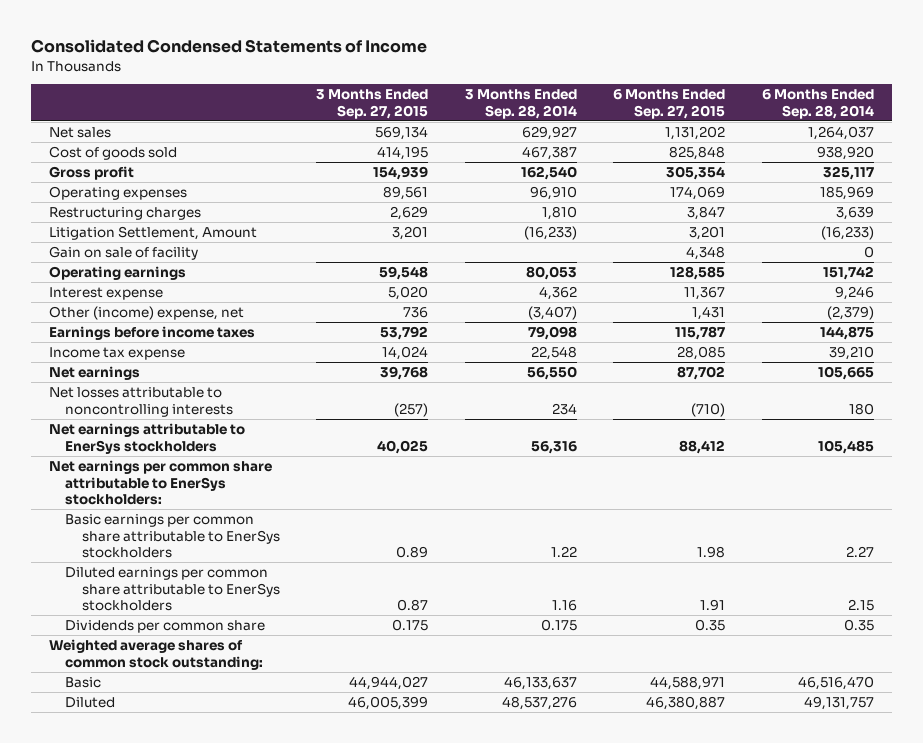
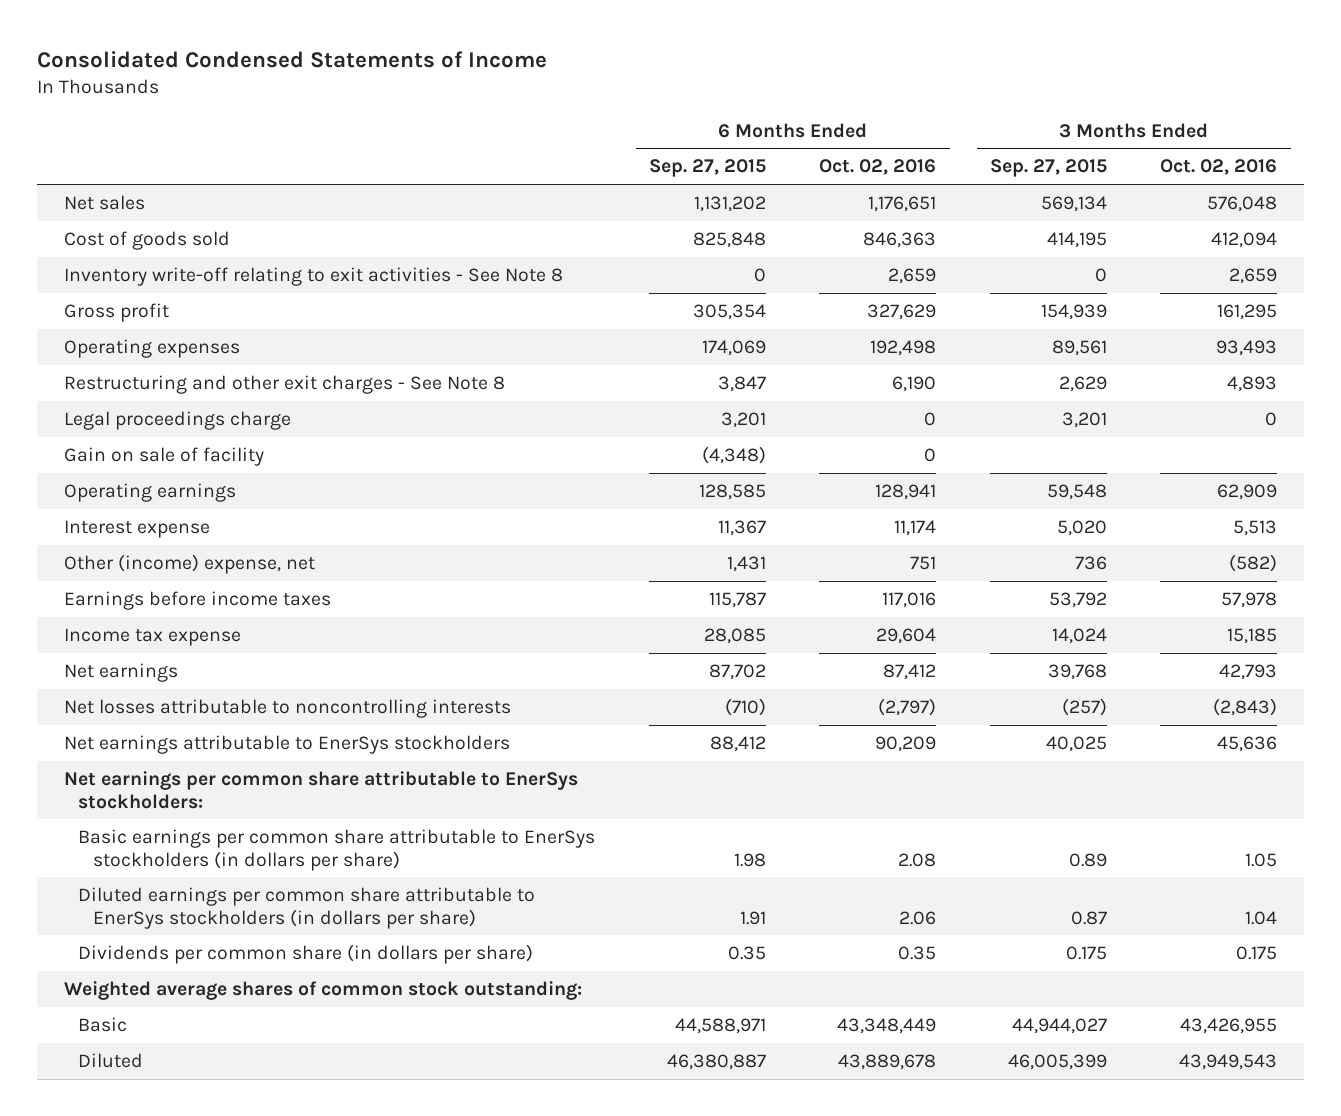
[464,89,577,119] 3 Months Ended Sep. 28, 2014 -> none
[761,89,874,119] 6 Months Ended Sep. 28, 2014 -> none
none -> [819,159,937,176] Oct. 02, 2016
none -> [1160,159,1278,176] Oct. 02, 2016
none -> [63,267,563,287] Inventory write-off relating to exit activities - See Note 8
[48,206,201,220] Restructuring charges -> [63,375,505,395] Restructuring and other exit charges - See Note 8
[48,225,257,240] Litigation Settlement, Amount -> [63,411,291,431] Legal proceedings charge
[686,245,726,260] 4,348 -> [701,446,766,465] (4,348)
[65,513,280,559] Basic earnings per common share attributable to EnerSys stockholders -> [78,829,596,871] Basic earnings per common share attributable to EnerSys stockholders (in dollars per share)
[65,566,280,612] Diluted earnings per common share attributable to EnerSys stockholders -> [78,887,536,929] Diluted earnings per common share attributable to EnerSys stockholders (in dollars per share)
[65,619,266,633] Dividends per common share -> [78,944,534,965] Dividends per common share (in dollars per share)

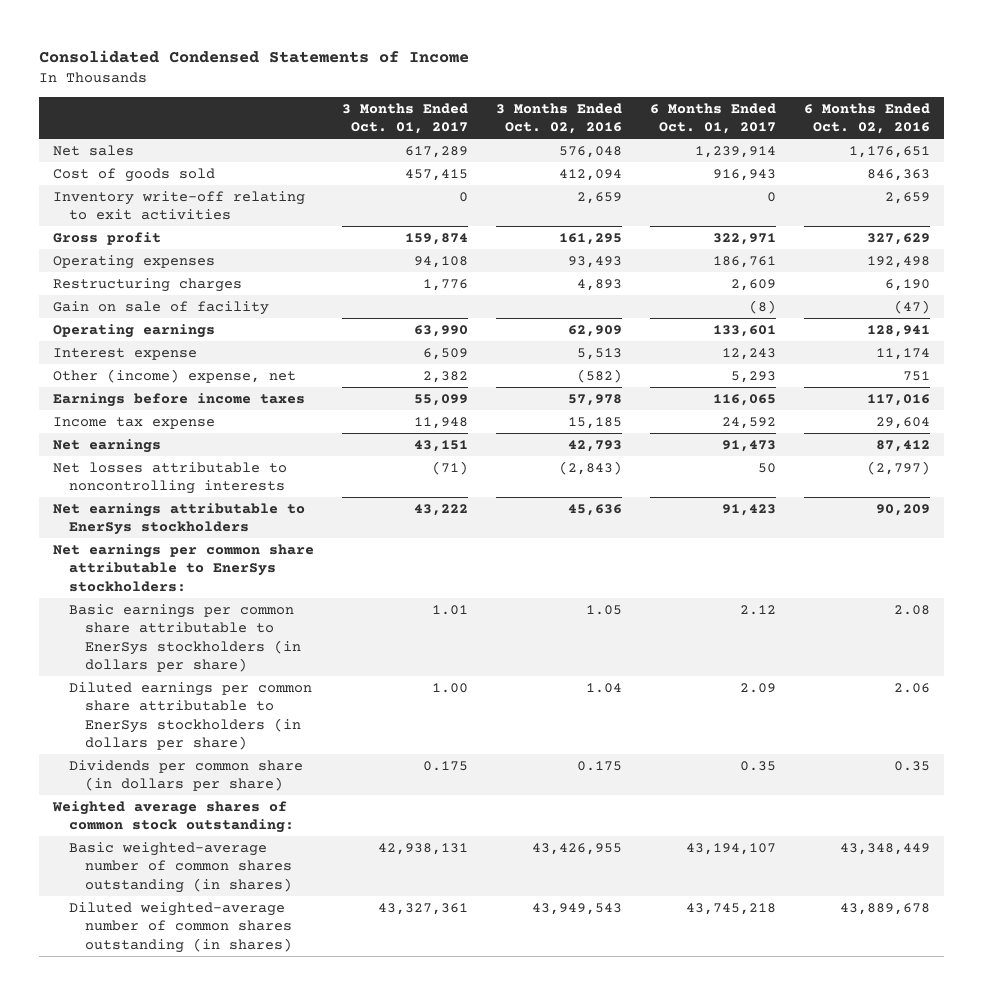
[648,159,766,178] Sep. 27, 2015 -> none
[989,159,1107,178] Sep. 27, 2015 -> none
none -> [341,102,468,135] 3 Months Ended Oct. 01, 2017
none -> [650,102,777,135] 6 Months Ended Oct. 01, 2017
[63,267,563,287] Inventory write-off relating to exit activities - See Note 8 -> [52,190,305,221] Inventory write-off relating to exit activities
[63,411,291,431] Legal proceedings charge -> none
[63,375,505,395] Restructuring and other exit charges - See Note 8 -> [52,277,242,292] Restructuring charges
[924,448,937,463] 0 -> [894,299,931,314] (47)
[78,1017,128,1033] Basic -> [68,841,292,893] Basic weighted-average number of common shares outstanding (in shares)
[78,1053,144,1069] Diluted -> [68,901,292,953] Diluted weighted-average number of common shares outstanding (in shares)

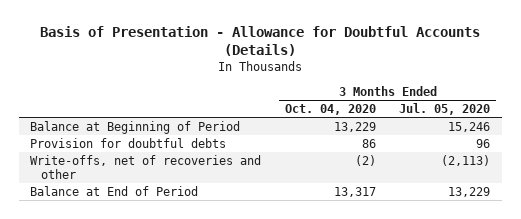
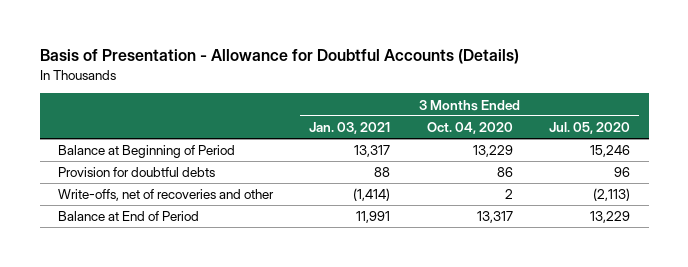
none -> [309,122,391,135] Jan. 03, 2021
[354,154,376,166] (2) -> [504,189,513,200] 2

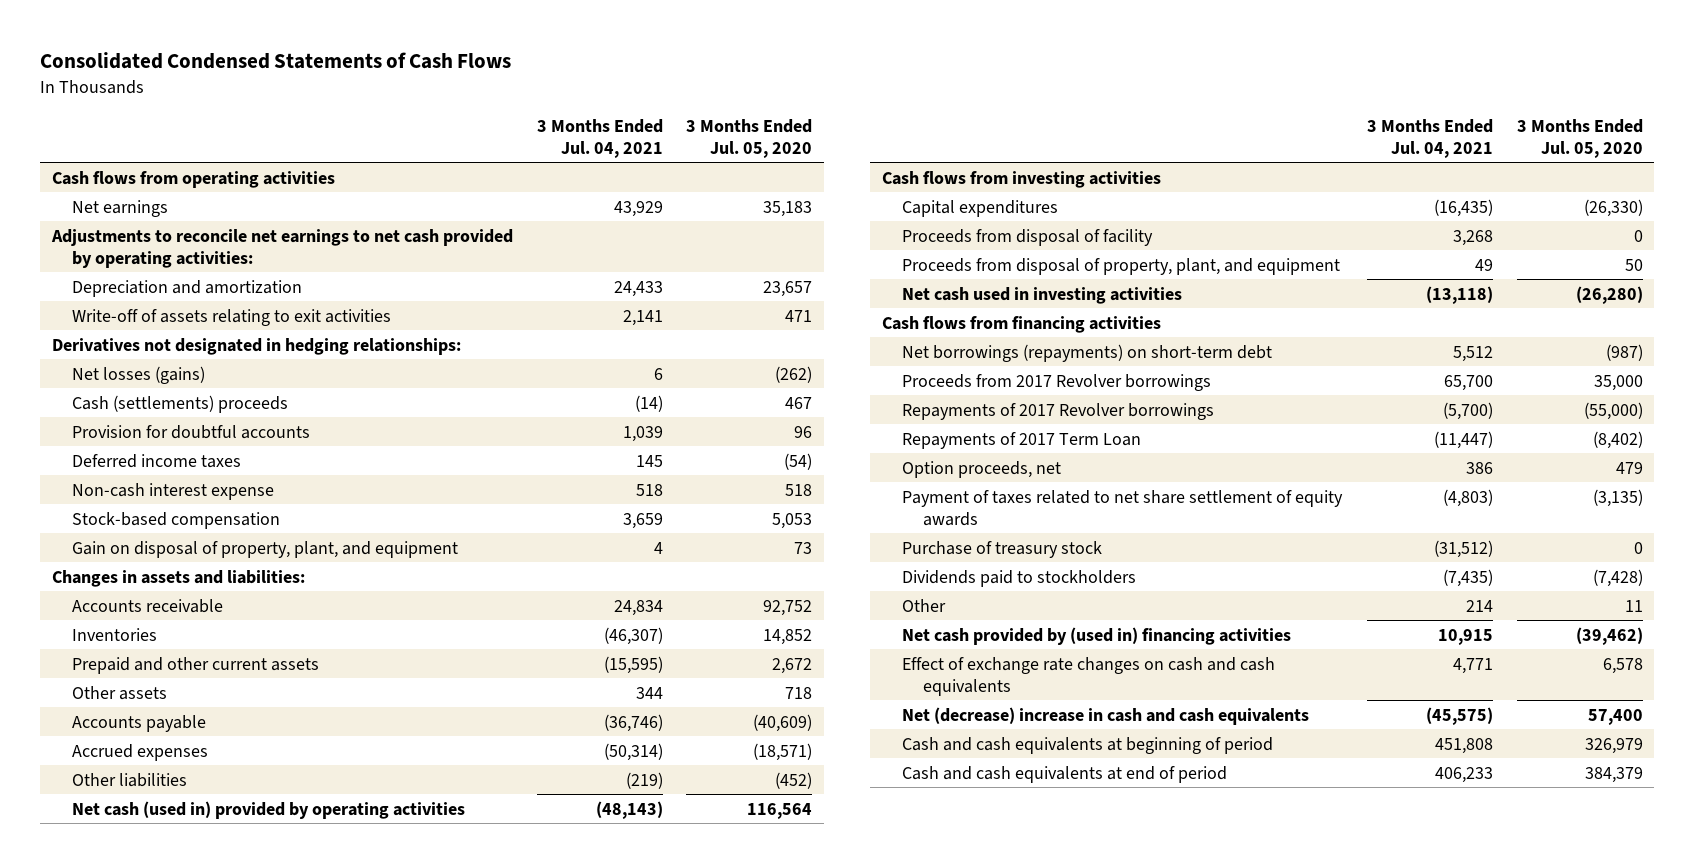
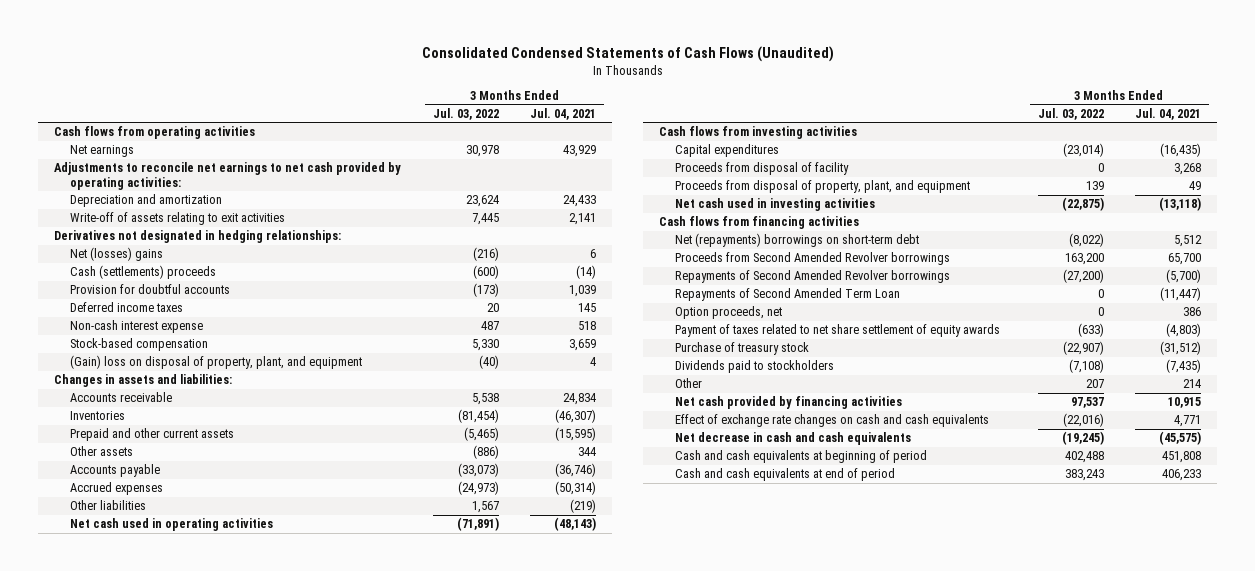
[39,52,511,70] Consolidated Condensed Statements of Cash Flows -> [421,45,834,62] Consolidated Condensed Statements of Cash Flows (Unaudited)
[686,118,813,158] 3 Months Ended Jul. 05, 2020 -> none
none -> [432,107,499,120] Jul. 03, 2022
[72,365,206,384] Net losses (gains) -> [69,247,163,262] Net (losses) gains
[72,540,459,558] Gain on disposal of property, plant, and equipment -> [69,355,362,370] (Gain) loss on disposal of property, plant, and equipment
[72,800,466,819] Net cash (used in) provided by operating activities -> [69,518,273,532] Net cash used in operating activities
[902,343,1273,362] Net borrowings (repayments) on short-term debt -> [674,233,919,248] Net (repayments) borrowings on short-term debt
[902,373,1212,391] Proceeds from 2017 Revolver borrowings -> [674,252,950,266] Proceeds from Second Amended Revolver borrowings
[902,402,1215,420] Repayments of 2017 Revolver borrowings -> [674,270,950,284] Repayments of Second Amended Revolver borrowings
[902,431,1142,449] Repayments of 2017 Term Loan -> [674,288,900,302] Repayments of Second Amended Term Loan
[902,626,1292,645] Net cash provided by (used in) financing activities -> [674,396,902,410] Net cash provided by financing activities
[902,706,1310,725] Net (decrease) increase in cash and cash equivalents -> [674,432,911,446] Net decrease in cash and cash equivalents

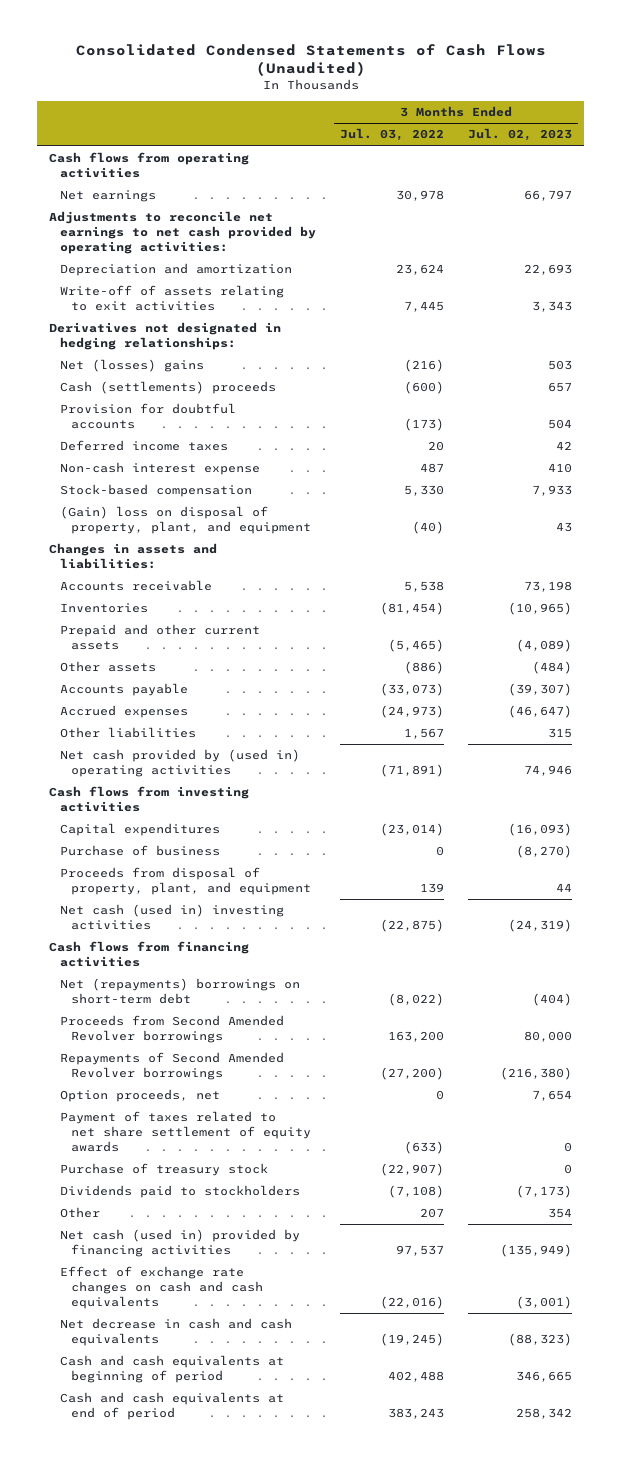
[530,107,597,120] Jul. 04, 2021 -> none
none -> [468,128,573,142] Jul. 02, 2023
[69,518,273,532] Net cash used in operating activities -> [60,749,301,777] Net cash provided by (used in) operating activities
[674,162,849,176] Proceeds from disposal of facility -> none
none -> [60,845,221,857] Purchase of business
[674,198,875,212] Net cash used in investing activities -> [60,904,285,930] Net cash (used in) investing activities
[674,288,900,302] Repayments of Second Amended Term Loan -> none
[674,396,902,410] Net cash provided by financing activities -> [60,1229,301,1257] Net cash (used in) provided by financing activities

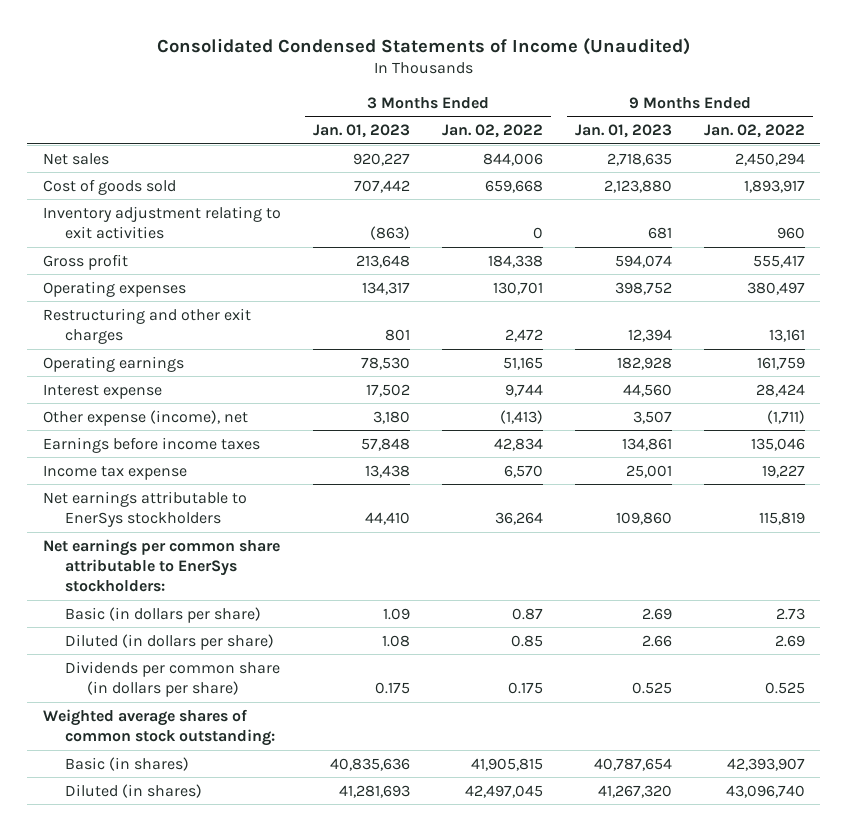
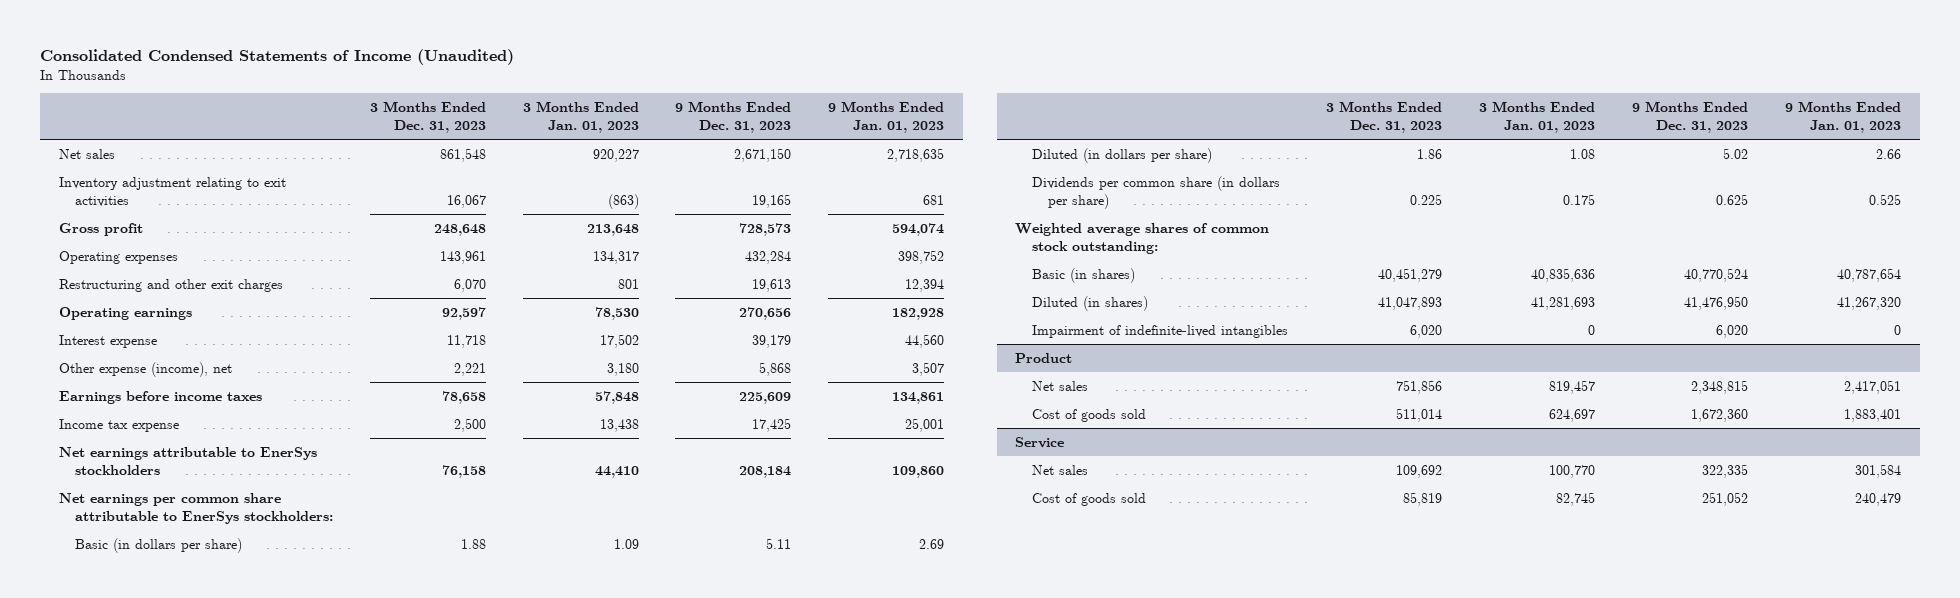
[441,123,543,138] Jan. 02, 2022 -> none
[703,123,805,138] Jan. 02, 2022 -> none
none -> [369,101,486,134] 3 Months Ended Dec. 31, 2023
none -> [675,101,792,134] 9 Months Ended Dec. 31, 2023
[43,178,177,195] Cost of goods sold -> none
none -> [1031,324,1288,338] Impairment of indefinite-lived intangibles
none -> [1015,352,1073,363] Product
none -> [1031,380,1088,391] Net sales
none -> [1031,408,1146,422] Cost of goods sold
none -> [1015,436,1065,448] Service
none -> [1031,464,1088,475] Net sales
none -> [1031,492,1146,506] Cost of goods sold

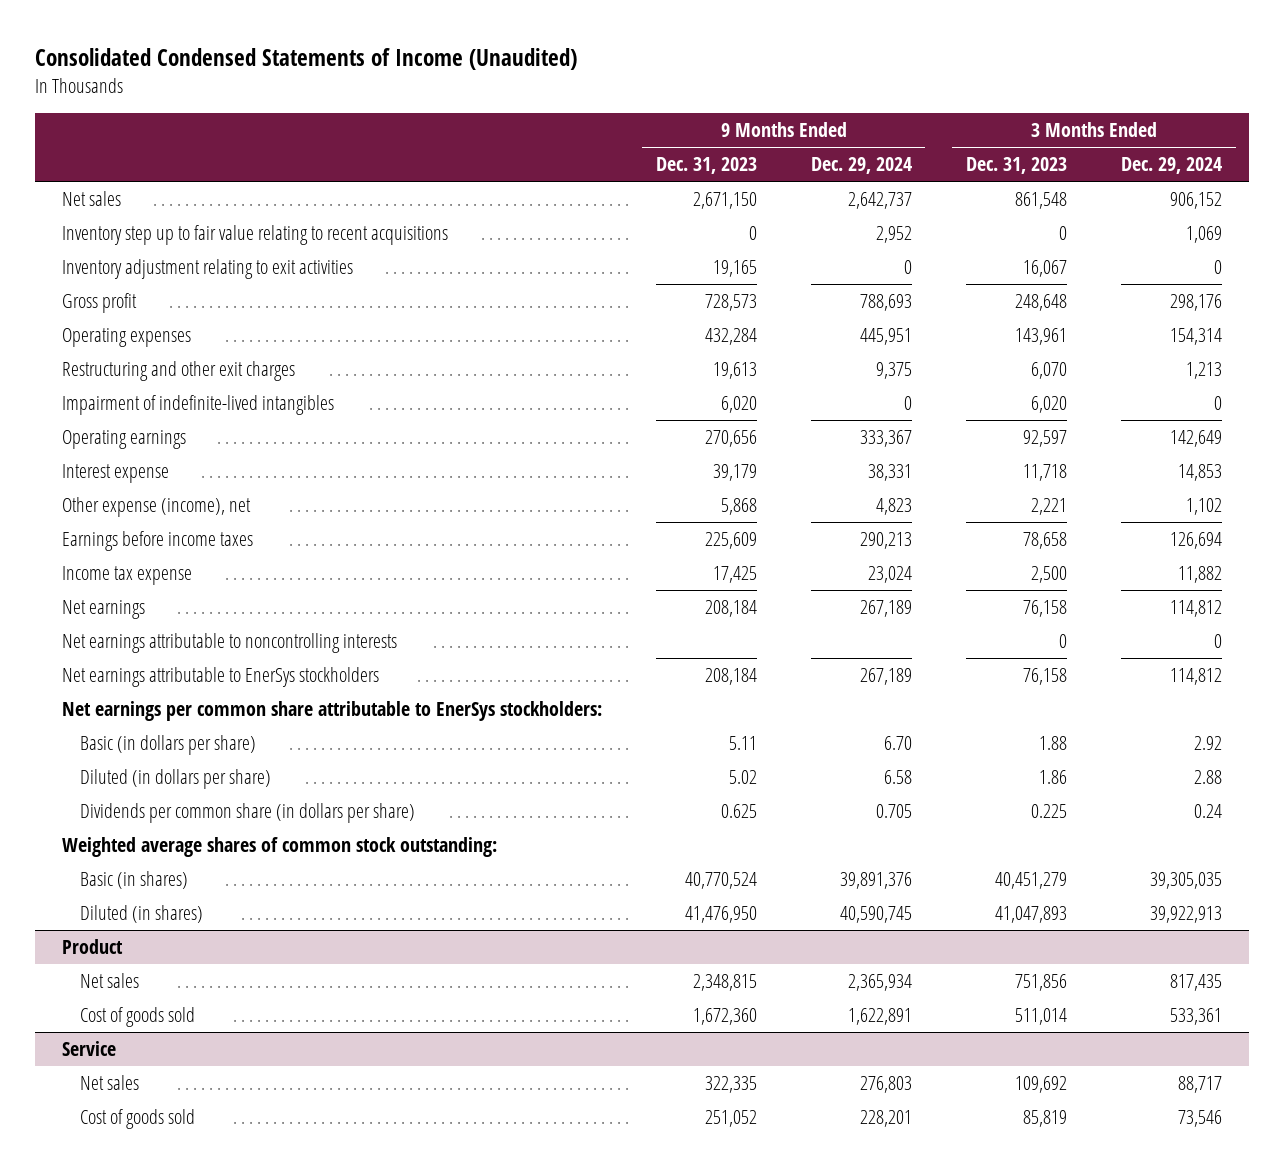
[522,101,639,134] 3 Months Ended Jan. 01, 2023 -> none
[828,101,945,134] 9 Months Ended Jan. 01, 2023 -> none
none -> [810,157,912,175] Dec. 29, 2024
none -> [1121,157,1223,175] Dec. 29, 2024
none -> [61,225,448,246] Inventory step up to fair value relating to recent acquisitions
[1031,324,1288,338] Impairment of indefinite-lived intangibles -> [61,395,334,416] Impairment of indefinite-lived intangibles
none -> [61,600,145,620] Net earnings
none -> [61,633,397,654] Net earnings attributable to noncontrolling interests

